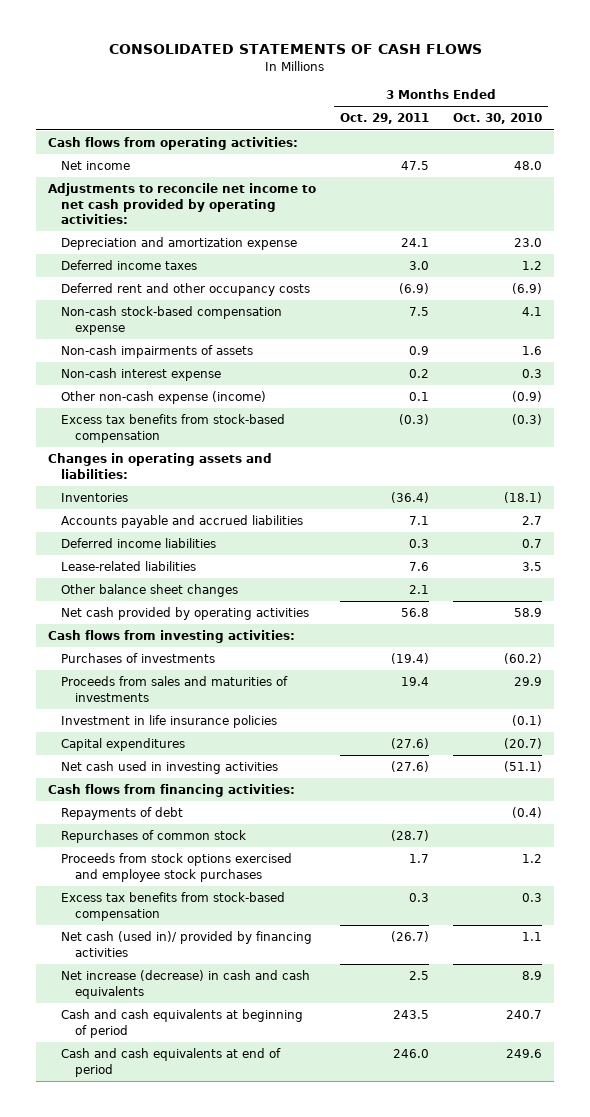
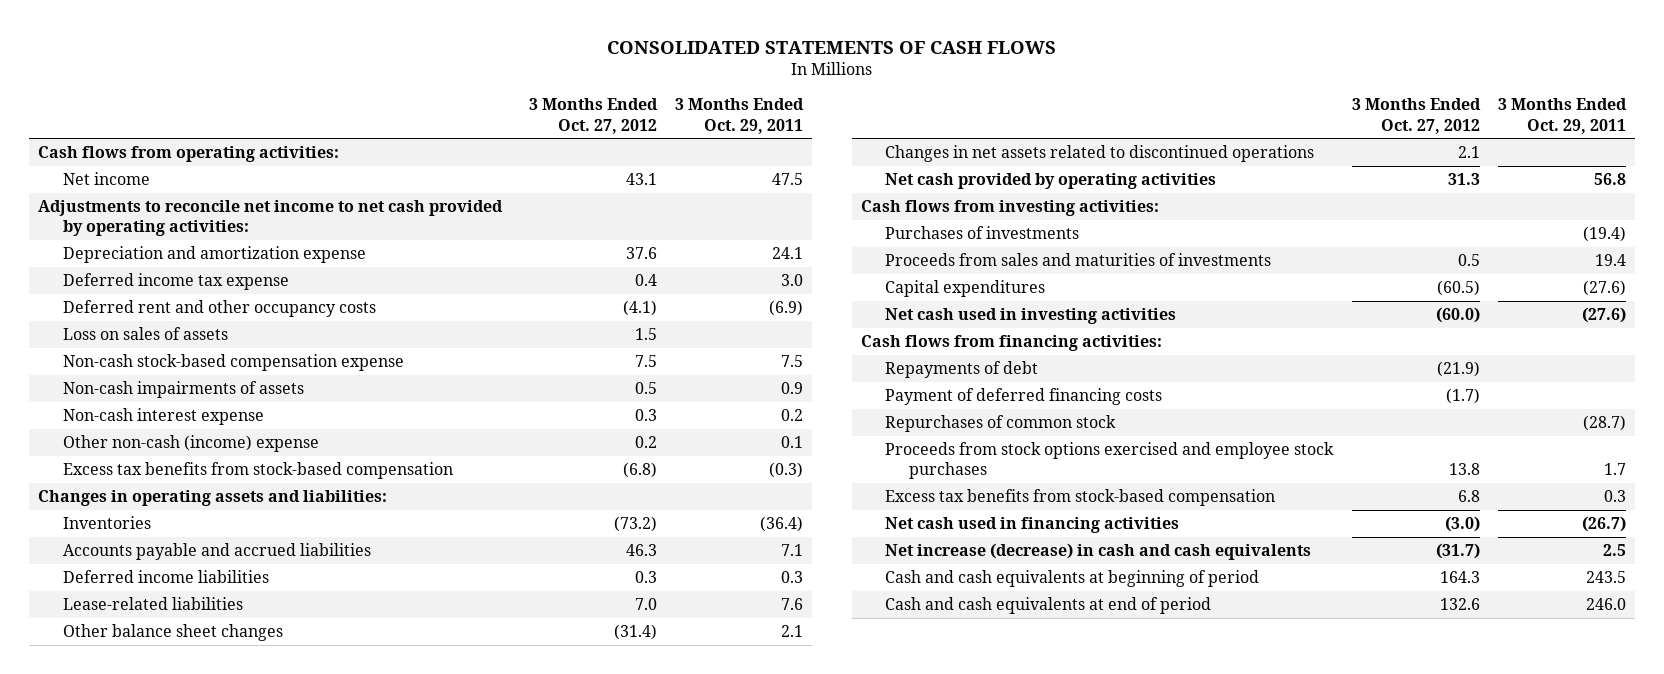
[453,113,543,125] Oct. 30, 2010 -> none
none -> [528,98,658,134] 3 Months Ended Oct. 27, 2012
[61,260,198,271] Deferred income taxes -> [62,273,289,291] Deferred income tax expense
none -> [62,327,228,341] Loss on sales of assets
[61,391,267,405] Other non-cash expense (income) -> [62,435,319,453] Other non-cash (income) expense
none -> [885,145,1315,163] Changes in net assets related to discontinued operations
[61,715,278,729] Investment in life insurance policies -> none
none -> [885,388,1163,406] Payment of deferred financing costs
[61,931,313,957] Net cash (used in)/ provided by financing activities -> [885,517,1180,534] Net cash used in financing activities

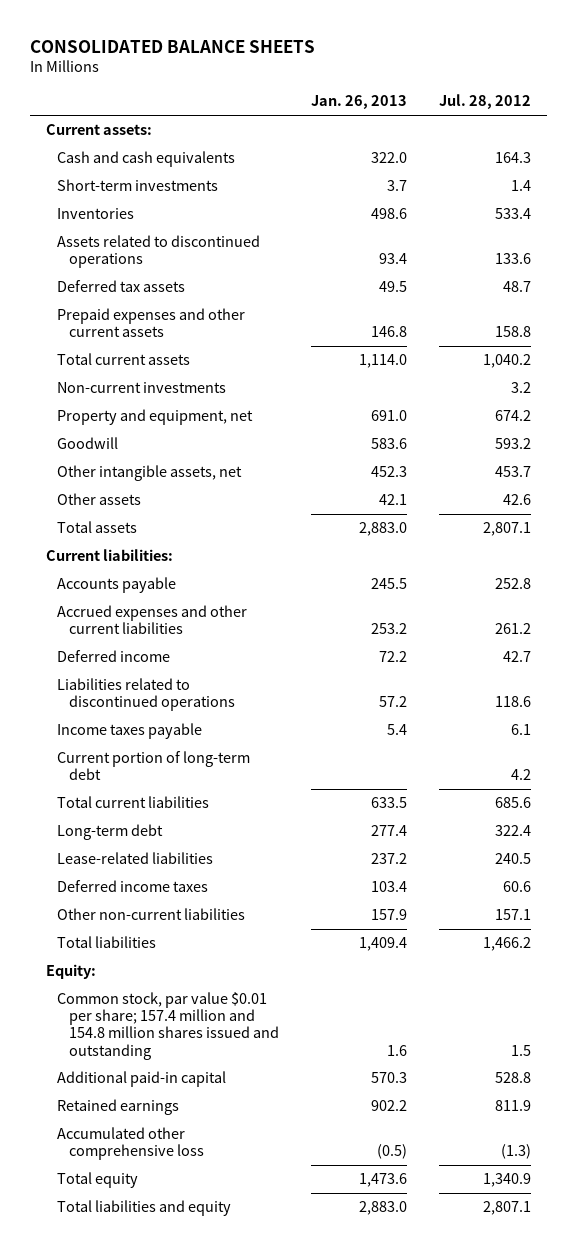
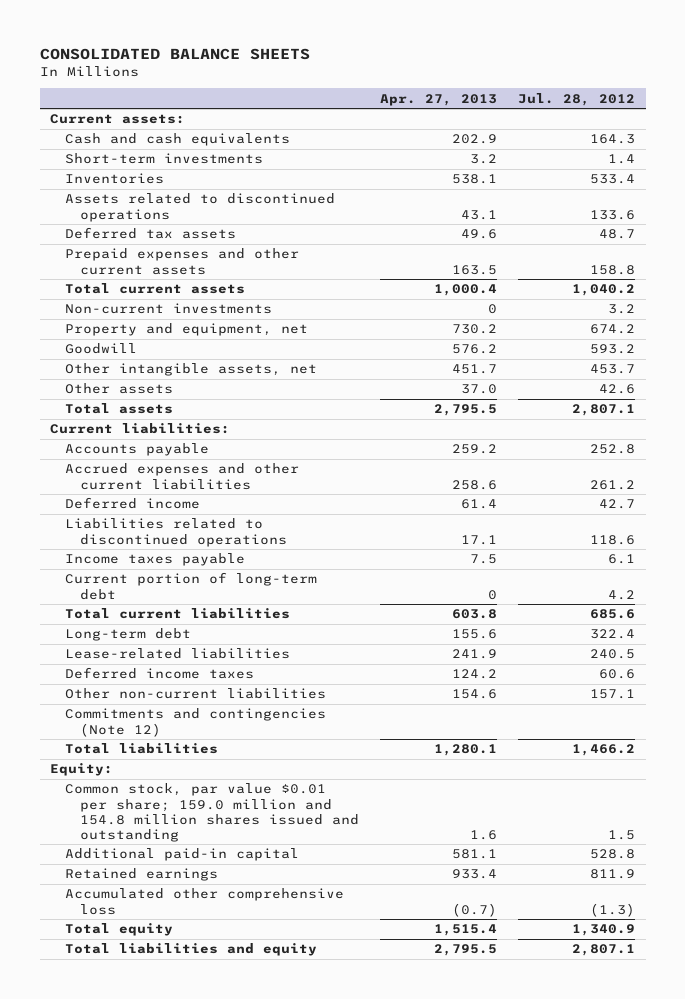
[310,95,407,110] Jan. 26, 2013 -> none
none -> [379,93,497,106] Apr. 27, 2013
none -> [64,708,326,737] Commitments and contingencies (Note 12)
[57,992,279,1060] Common stock, par value $0.01 per share; 157.4 million and 154.8 million shares issued and outstanding -> [64,783,359,842] Common stock, par value $0.01 per share; 159.0 million and 154.8 million shares issued and outstanding

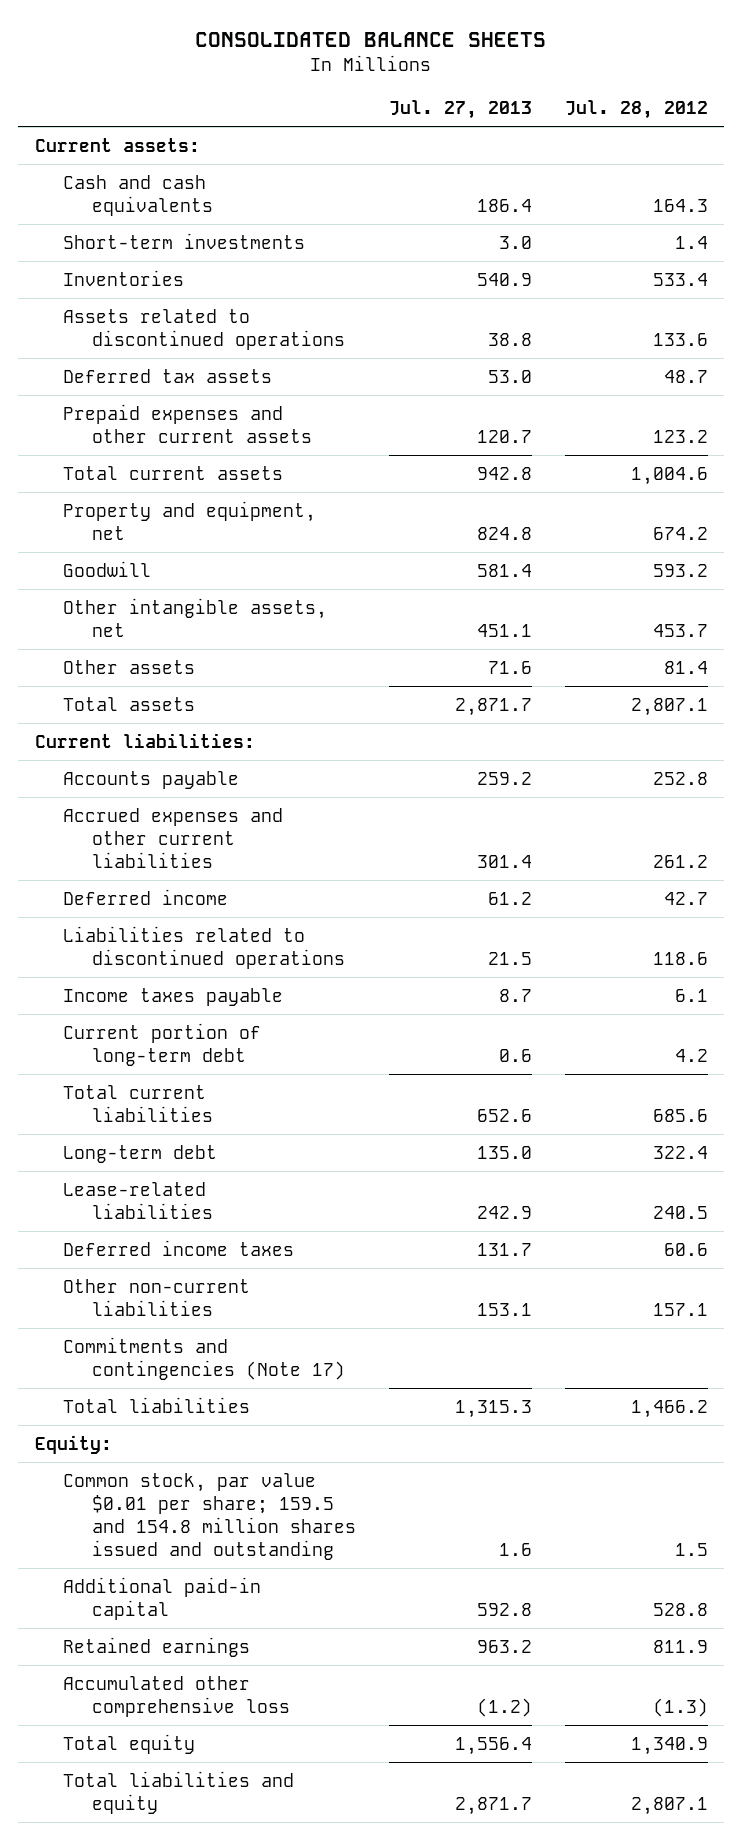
[379,93,497,106] Apr. 27, 2013 -> none
none -> [389,100,533,120] Jul. 27, 2013
[64,303,272,315] Non-current investments -> none
[590,264,636,275] 158.8 -> [652,429,708,443] 123.2
[572,284,636,297] 1,040.2 -> [630,466,708,485] 1,004.6
[599,384,636,395] 42.6 -> [663,660,708,674] 81.4
[64,708,326,737] Commitments and contingencies (Note 12) -> [63,1336,346,1380] Commitments and contingencies (Note 17)
[64,783,359,842] Common stock, par value $0.01 per share; 159.0 million and 154.8 million shares issued and outstanding -> [63,1472,357,1560] Common stock, par value $0.01 per share; 159.5 and 154.8 million shares issued and outstanding

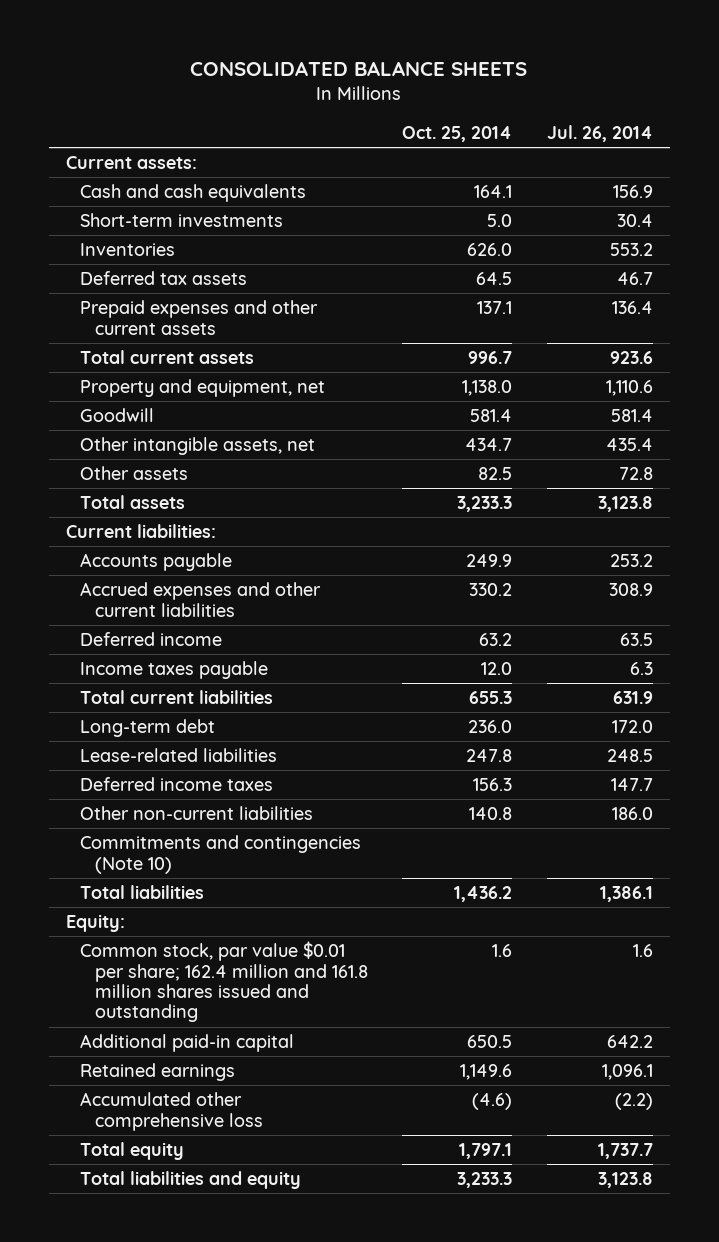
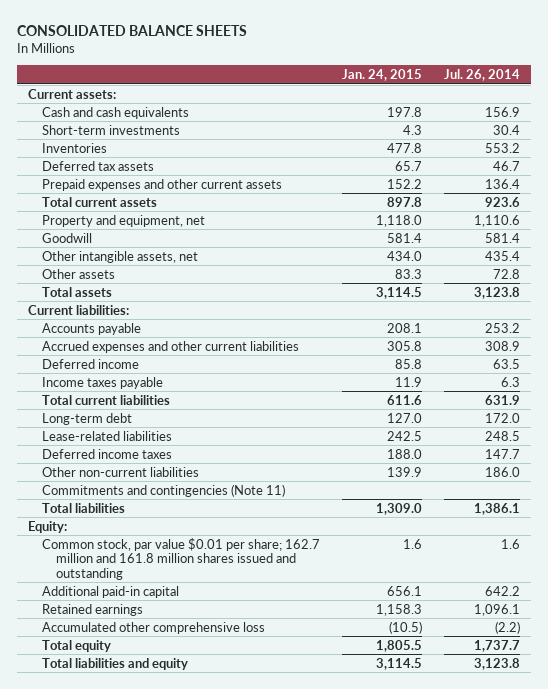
[402,125,513,142] Oct. 25, 2014 -> none
none -> [342,68,423,81] Jan. 24, 2015
[80,835,362,874] Commitments and contingencies (Note 10) -> [42,483,286,497] Commitments and contingencies (Note 11)
[80,941,368,1023] Common stock, par value $0.01 per share; 162.4 million and 161.8 million shares issued and outstanding -> [42,537,321,580] Common stock, par value $0.01 per share; 162.7 million and 161.8 million shares issued and outstanding

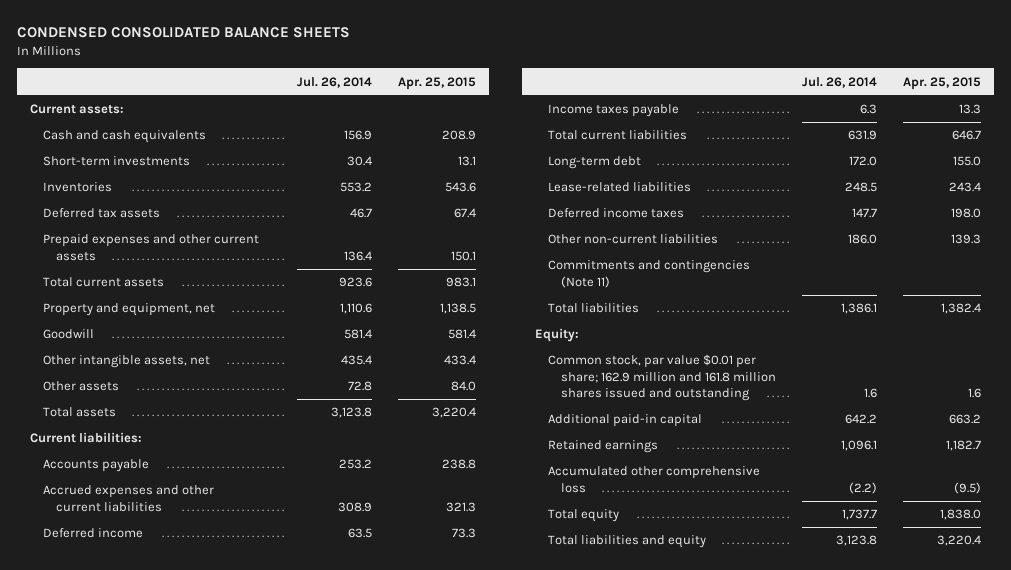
[17,25,248,37] CONSOLIDATED BALANCE SHEETS -> [16,27,350,39] CONDENSED CONSOLIDATED BALANCE SHEETS
[342,68,423,81] Jan. 24, 2015 -> none
none -> [397,76,476,90] Apr. 25, 2015
[42,537,321,580] Common stock, par value $0.01 per share; 162.7 million and 161.8 million shares issued and outstanding -> [548,354,777,402] Common stock, par value $0.01 per share; 162.9 million and 161.8 million shares issued and outstanding

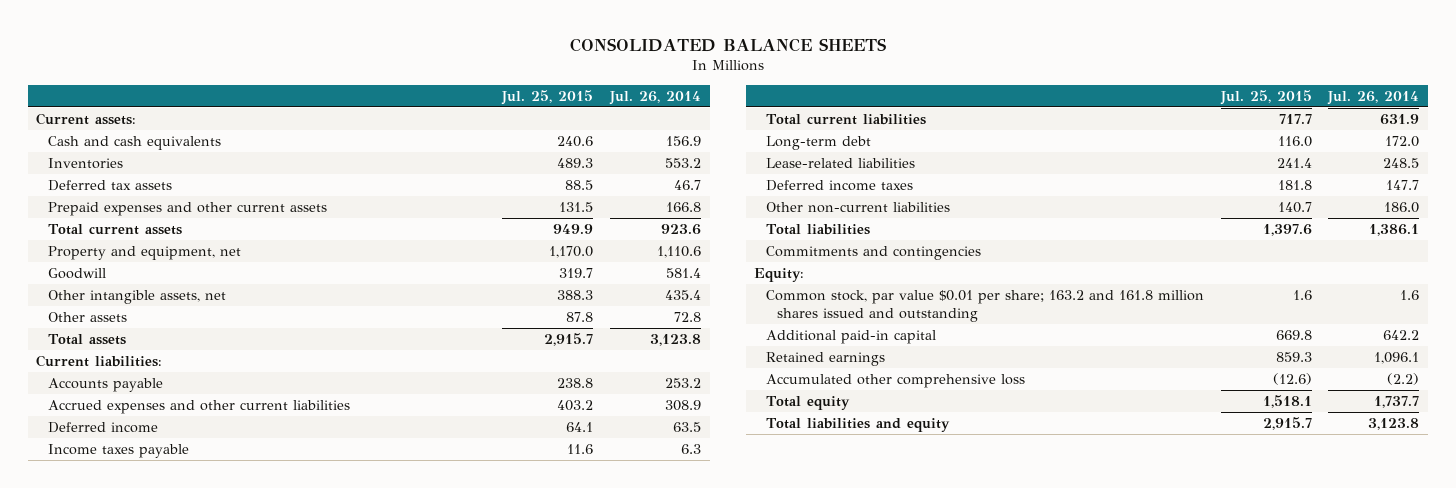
[16,27,350,39] CONDENSED CONSOLIDATED BALANCE SHEETS -> [569,37,886,52] CONSOLIDATED BALANCE SHEETS
[397,76,476,90] Apr. 25, 2015 -> none
none -> [501,89,594,105] Jul. 25, 2015
[42,156,190,167] Short-term investments -> none
[343,250,372,261] 136.4 -> [666,201,702,212] 166.8
[548,260,751,288] Commitments and contingencies (Note 11) -> none
none -> [765,245,981,260] Commitments and contingencies
[548,354,777,402] Common stock, par value $0.01 per share; 162.9 million and 161.8 million shares issued and outstanding -> [765,289,1204,322] Common stock, par value $0.01 per share; 163.2 and 161.8 million shares issued and outstanding

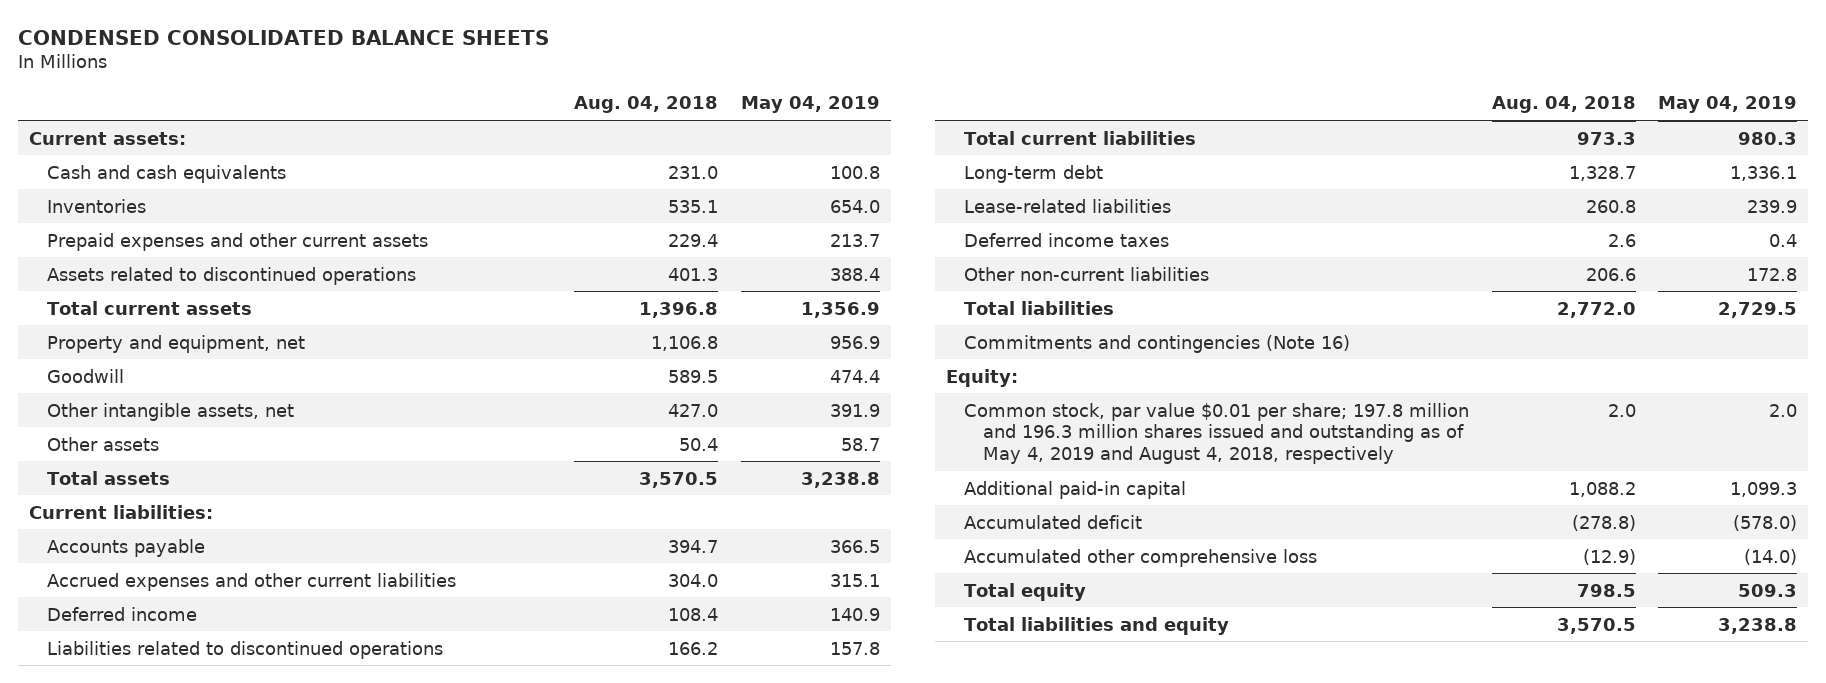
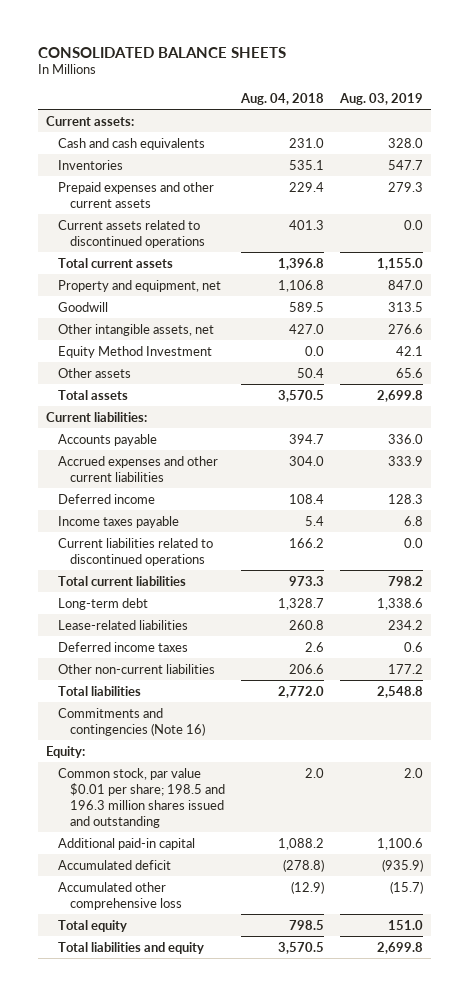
[17,29,549,45] CONDENSED CONSOLIDATED BALANCE SHEETS -> [38,46,287,58] CONSOLIDATED BALANCE SHEETS
[740,96,880,114] May 04, 2019 -> none
none -> [339,92,424,105] Aug. 03, 2019
[47,266,417,285] Assets related to discontinued operations -> [58,219,206,248] Current assets related to discontinued operations
none -> [58,345,213,358] Equity Method Investment
none -> [58,515,180,528] Income taxes payable
[47,640,444,659] Liabilities related to discontinued operations -> [58,537,214,566] Current liabilities related to discontinued operations
[964,402,1470,464] Common stock, par value $0.01 per share; 197.8 million and 196.3 million shares issued and outstanding as of May 4, 2019 and August 4, 2018, respectively -> [58,767,226,828] Common stock, par value $0.01 per share; 198.5 and 196.3 million shares issued and outstanding

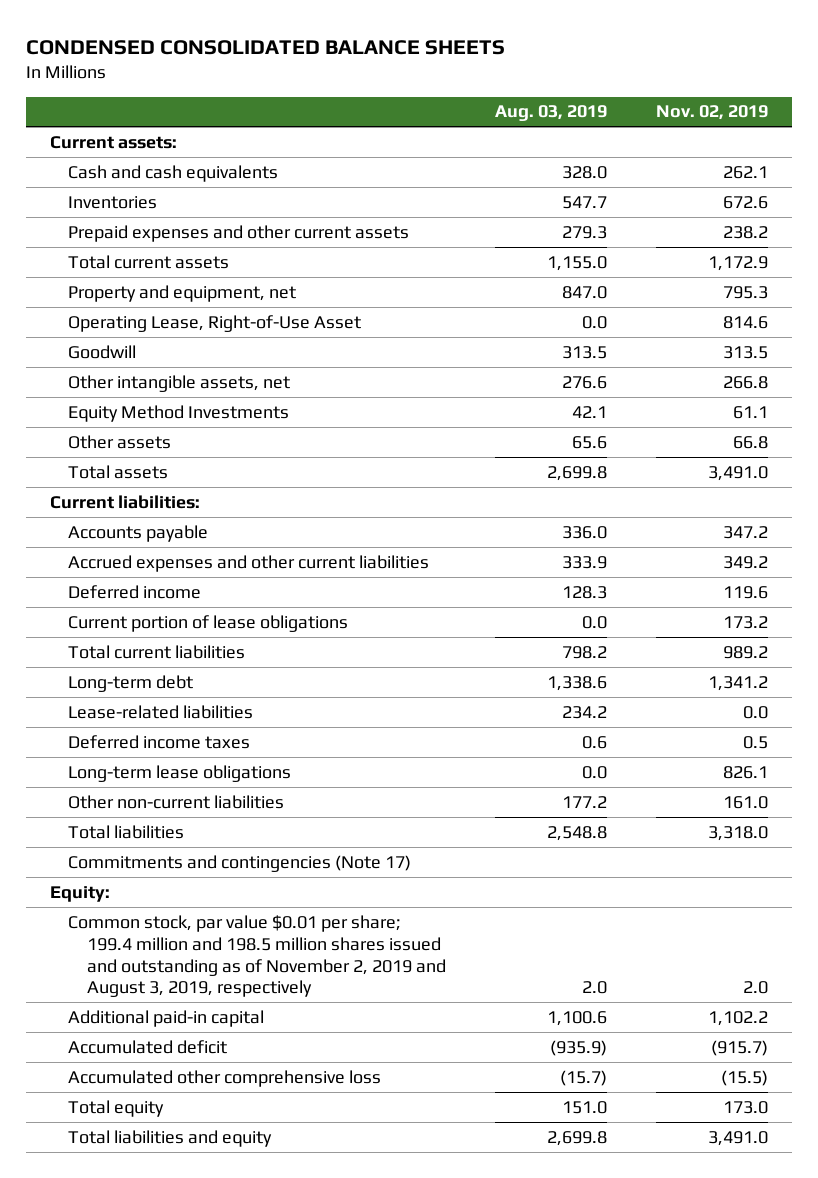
[38,46,287,58] CONSOLIDATED BALANCE SHEETS -> [25,39,505,55] CONDENSED CONSOLIDATED BALANCE SHEETS
[240,92,325,105] Aug. 04, 2018 -> none
none -> [655,105,768,121] Nov. 02, 2019
[58,219,206,248] Current assets related to discontinued operations -> none
none -> [68,314,362,332] Operating Lease, Right-of-Use Asset
[58,345,213,358] Equity Method Investment -> [68,404,290,422] Equity Method Investments
[58,515,180,528] Income taxes payable -> none
[58,537,214,566] Current liabilities related to discontinued operations -> none
none -> [68,614,349,632] Current portion of lease obligations
none -> [68,764,292,782] Long-term lease obligations
[58,707,206,736] Commitments and contingencies (Note 16) -> [68,854,412,872] Commitments and contingencies (Note 17)
[58,767,226,828] Common stock, par value $0.01 per share; 198.5 and 196.3 million shares issued and outstanding -> [68,914,446,998] Common stock, par value $0.01 per share; 199.4 million and 198.5 million shares issued and outstanding as of November 2, 2019 and August 3, 2019, respectively

